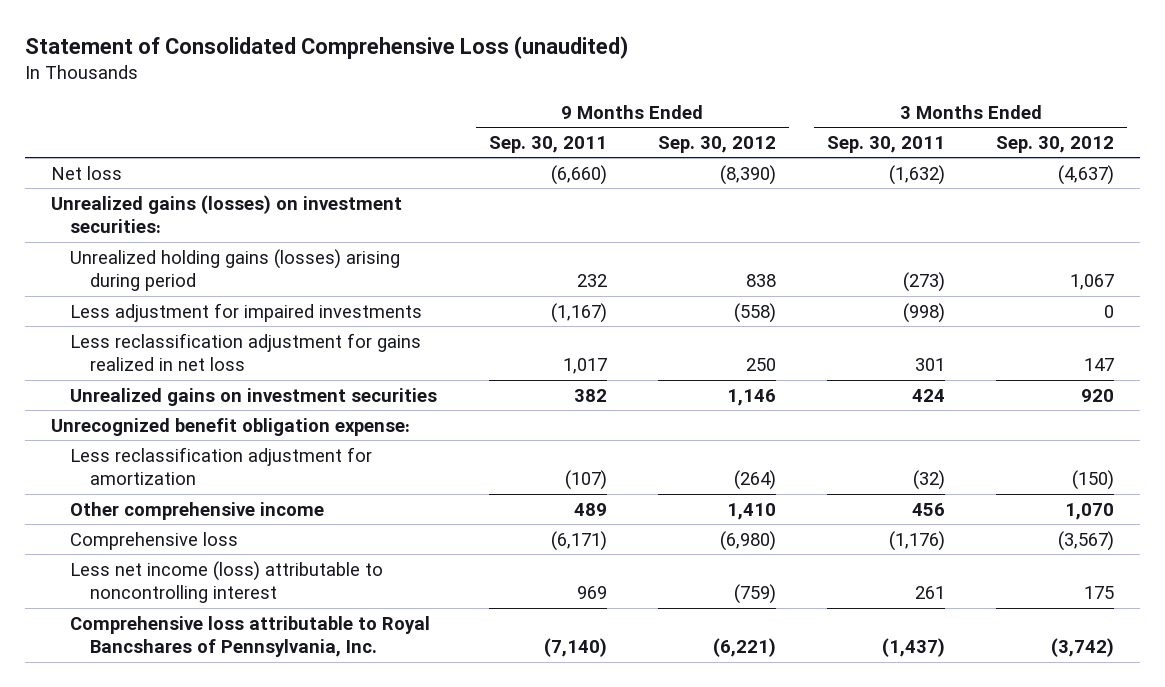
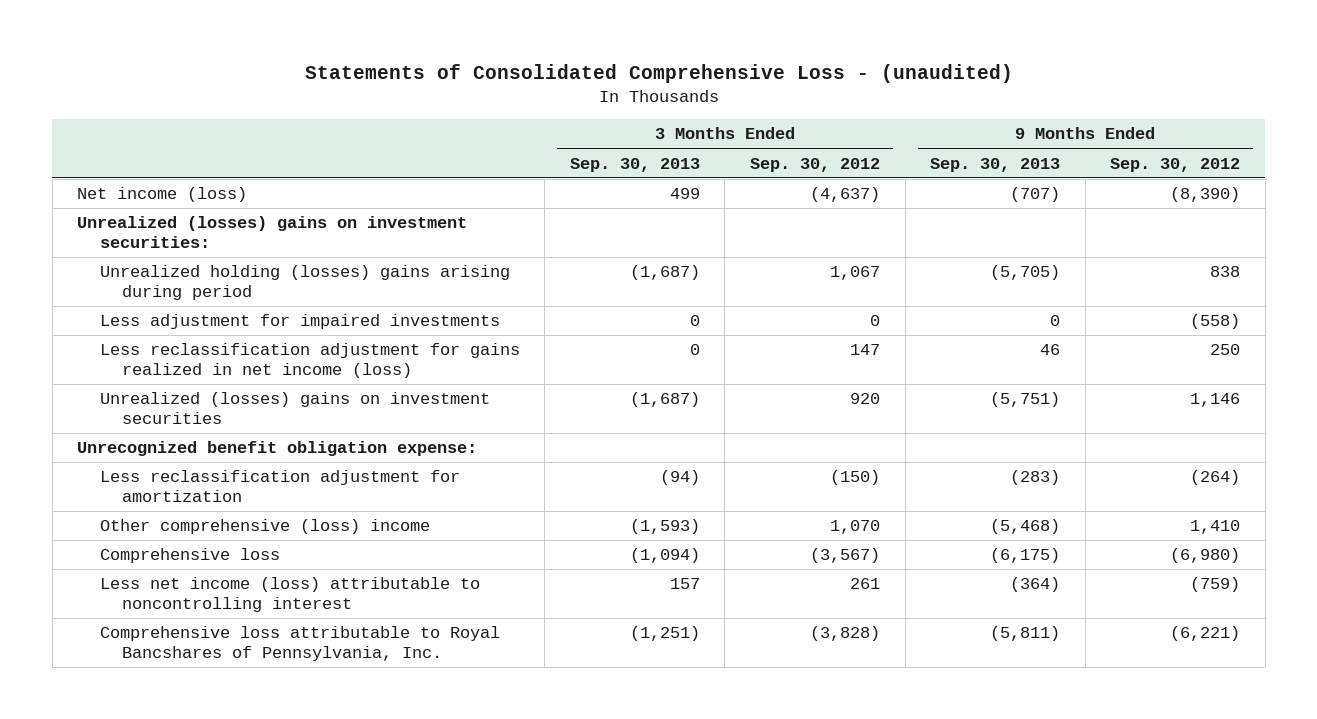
[25,36,629,60] Statement of Consolidated Comprehensive Loss (unaudited) -> [304,63,1013,83] Statements of Consolidated Comprehensive Loss - (unaudited)
[488,136,607,154] Sep. 30, 2011 -> none
[826,136,945,154] Sep. 30, 2011 -> none
none -> [569,157,700,172] Sep. 30, 2013
none -> [930,157,1061,172] Sep. 30, 2013
[50,165,122,180] Net loss -> [77,187,248,203] Net income (loss)
[50,194,402,234] Unrealized gains (losses) on investment securities: -> [77,216,468,249] Unrealized (losses) gains on investment securities:
[70,248,401,292] Unrealized holding gains (losses) arising during period -> [99,265,510,301] Unrealized holding (losses) gains arising during period
[70,332,422,372] Less reclassification adjustment for gains realized in net loss -> [99,343,520,379] Less reclassification adjustment for gains realized in net income (loss)
[70,387,438,406] Unrealized gains on investment securities -> [99,392,490,425] Unrealized (losses) gains on investment securities
[70,501,325,520] Other comprehensive income -> [99,519,430,535] Other comprehensive (loss) income
[1084,586,1115,600] 175 -> [850,578,881,590] 261
[1051,638,1115,658] (3,742) -> [810,626,881,642] (3,828)

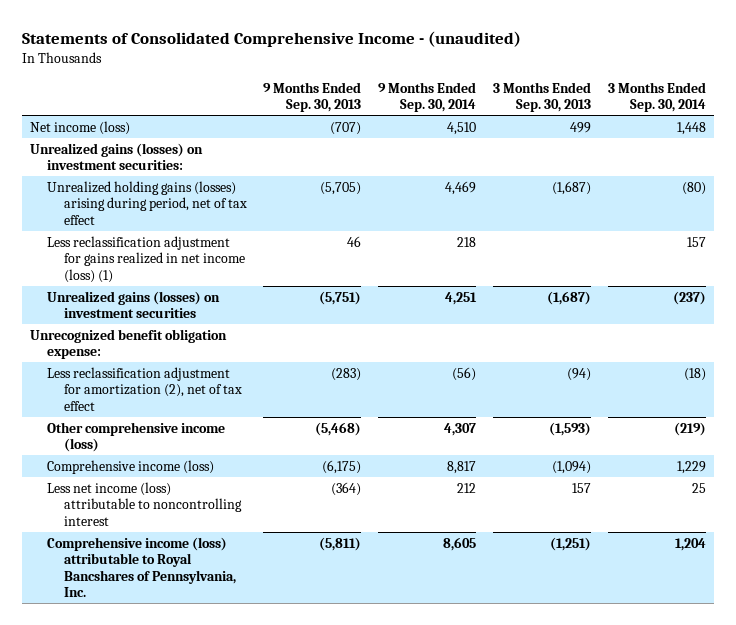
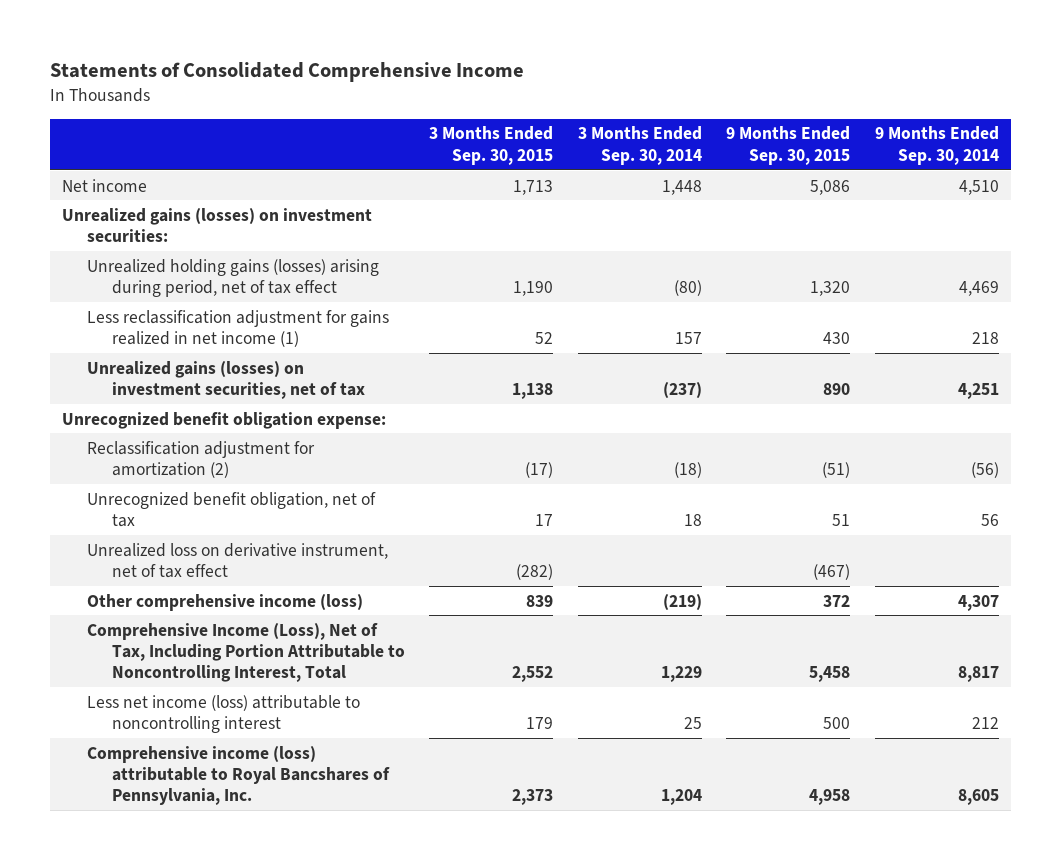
[21,30,521,47] Statements of Consolidated Comprehensive Income - (unaudited) -> [49,62,524,83] Statements of Consolidated Comprehensive Income
[263,81,362,113] 9 Months Ended Sep. 30, 2013 -> none
[492,81,591,113] 3 Months Ended Sep. 30, 2013 -> none
none -> [429,126,554,165] 3 Months Ended Sep. 30, 2015
none -> [726,126,851,165] 9 Months Ended Sep. 30, 2015
[29,120,130,135] Net income (loss) -> [62,178,148,192] Net income
[46,235,245,283] Less reclassification adjustment for gains realized in net income (loss) (1) -> [86,309,389,347] Less reclassification adjustment for gains realized in net income (1)
[46,290,220,319] Unrealized gains (losses) on investment securities -> [86,360,365,399] Unrealized gains (losses) on investment securities, net of tax
[46,366,242,411] Less reclassification adjustment for amortization (2), net of tax effect -> [86,440,315,478] Reclassification adjustment for amortization (2)
none -> [86,491,376,527] Unrecognized benefit obligation, net of tax
none -> [86,542,388,578] Unrealized loss on derivative instrument, net of tax effect
[46,459,214,474] Comprehensive income (loss) -> [86,622,405,682] Comprehensive Income (Loss), Net of Tax, Including Portion Attributable to Noncontrolling Interest, Total

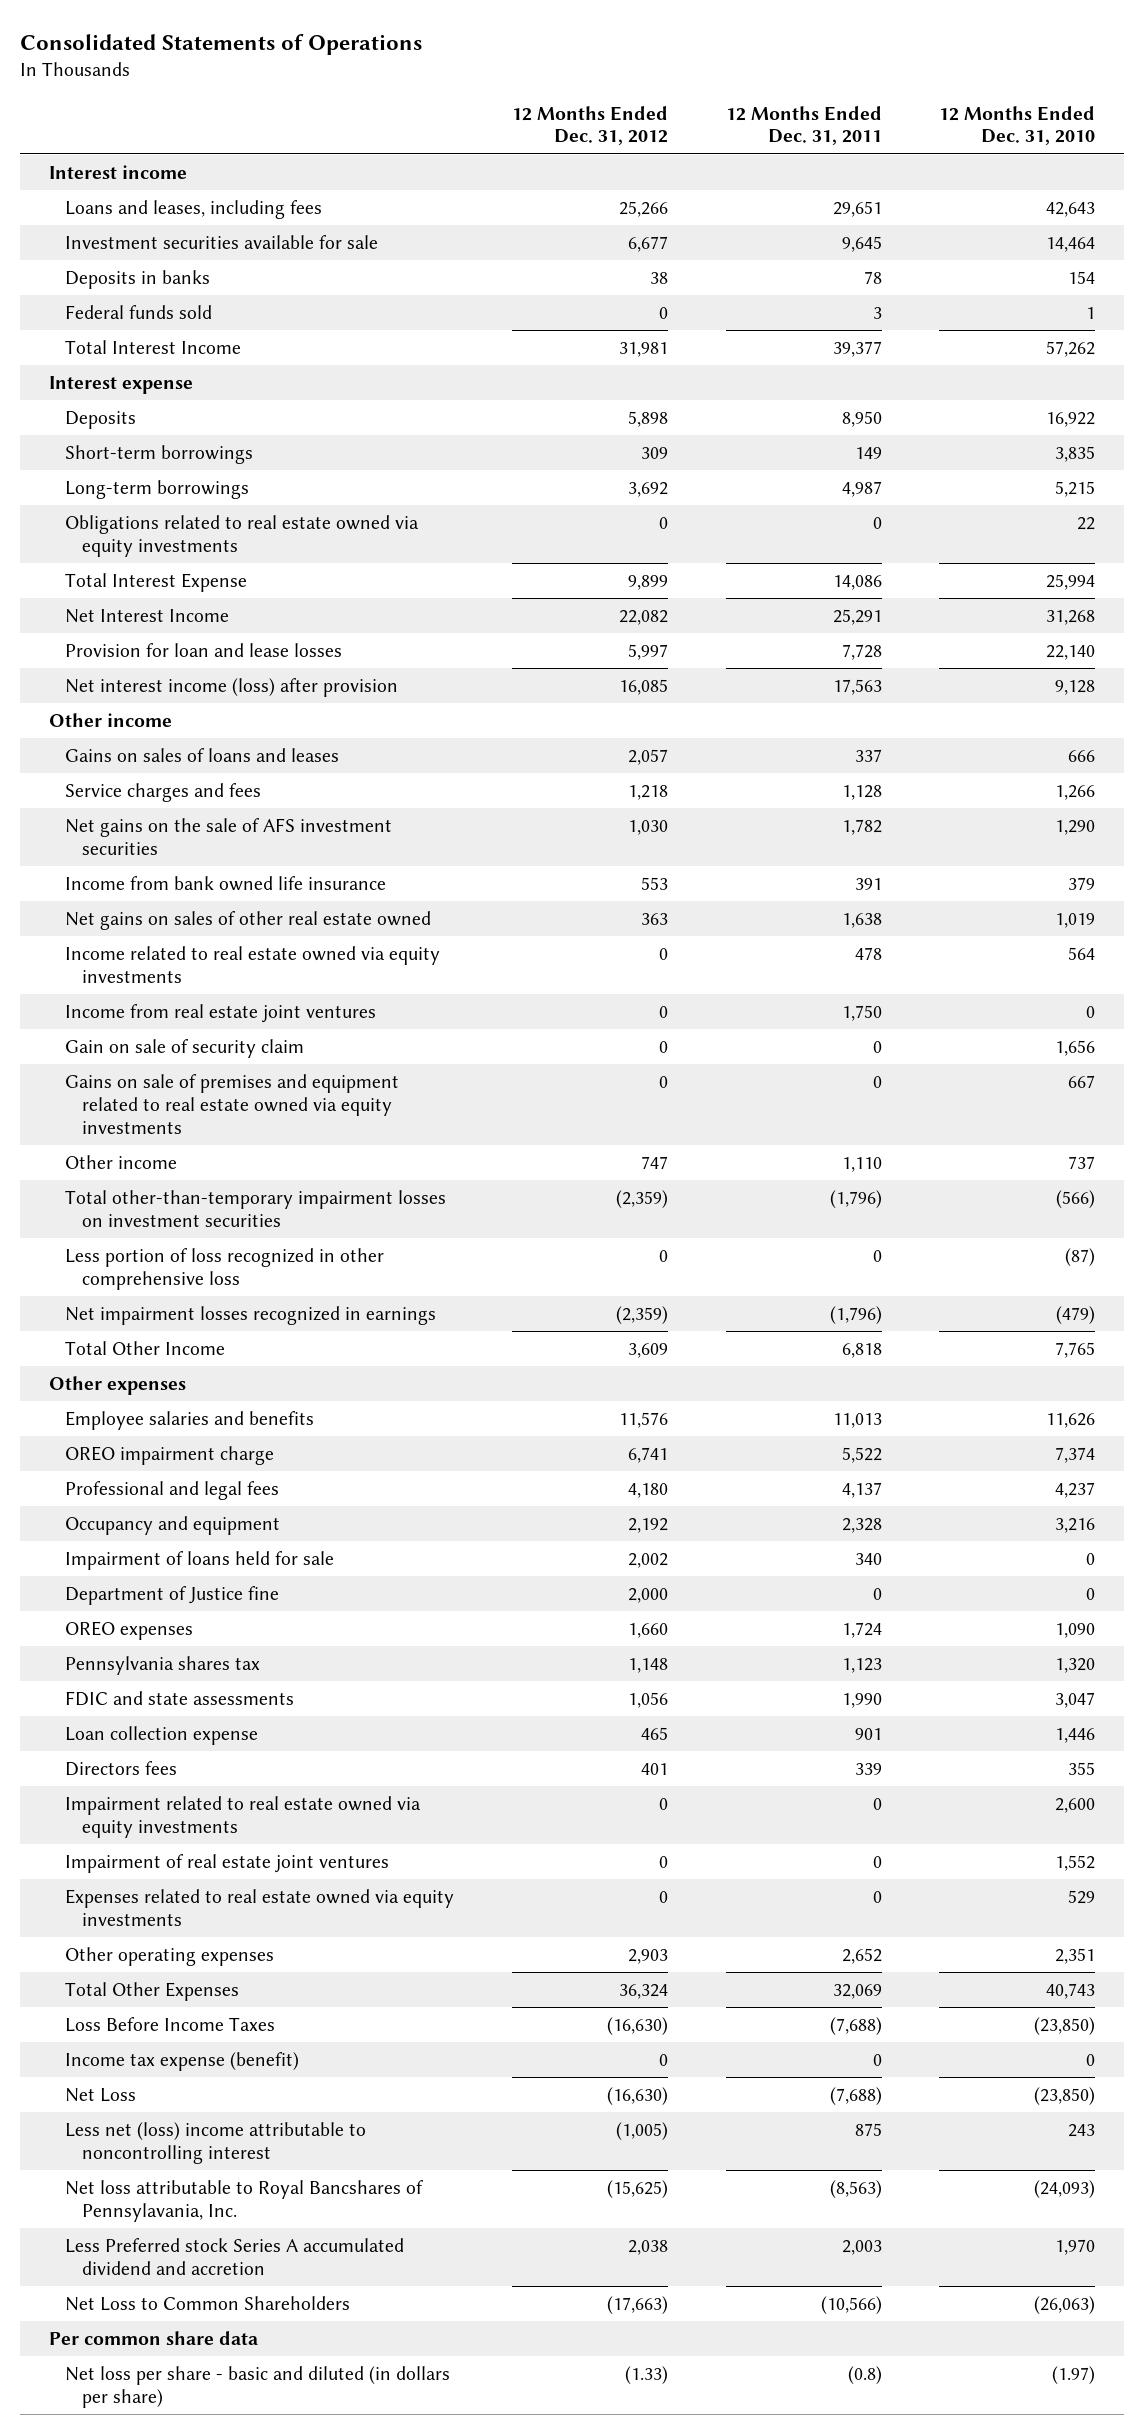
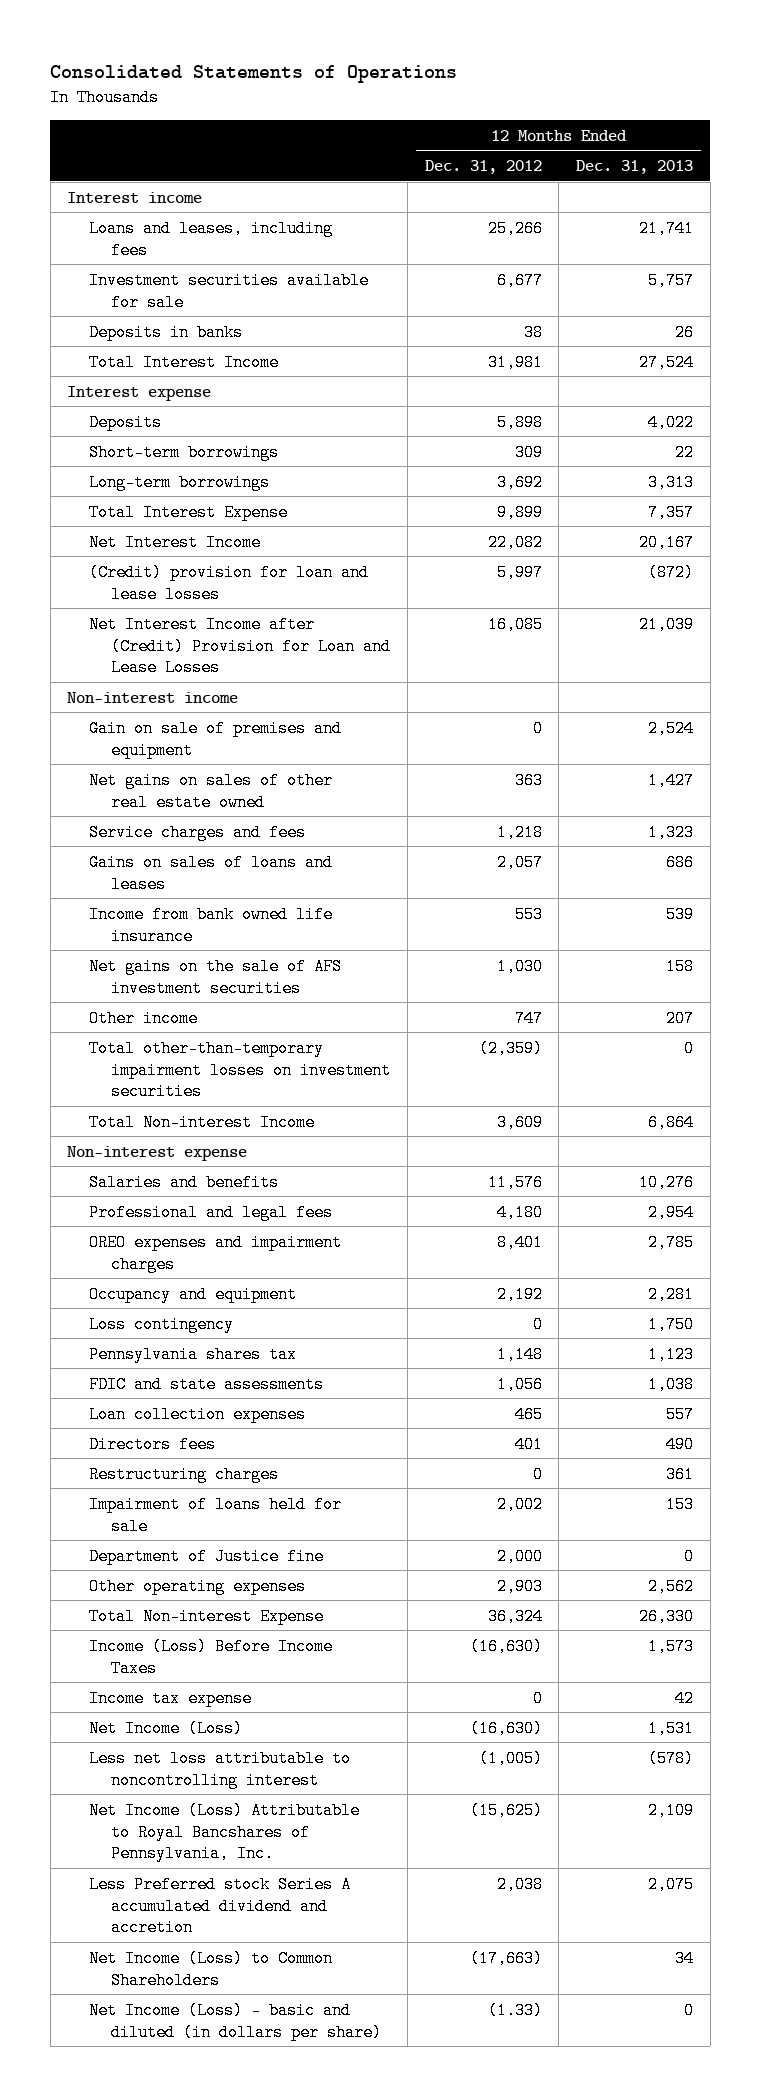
[725,105,882,146] 12 Months Ended Dec. 31, 2011 -> none
[939,105,1096,146] 12 Months Ended Dec. 31, 2010 -> none
none -> [575,160,693,175] Dec. 31, 2013
[65,304,213,319] Federal funds sold -> none
[65,514,420,557] Obligations related to real estate owned via equity investments -> none
[65,642,343,657] Provision for loan and lease losses -> [89,563,370,603] (Credit) provision for loan and lease losses
[65,677,399,697] Net interest income (loss) after provision -> [89,615,392,677] Net Interest Income after (Credit) Provision for Loan and Lease Losses
[48,712,172,727] Other income -> [67,691,239,703] Non-interest income
none -> [89,719,343,759] Gain on sale of premises and equipment
[65,910,432,930] Net gains on sales of other real estate owned -> [89,771,334,811] Net gains on sales of other real estate owned
[65,747,340,762] Gains on sales of loans and leases -> [89,853,334,893] Gains on sales of loans and leases
[65,945,441,983] Income related to real estate owned via equity investments -> none
[65,1003,377,1023] Income from real estate joint ventures -> none
[65,1038,305,1058] Gain on sale of security claim -> none
[65,1073,400,1134] Gains on sale of premises and equipment related to real estate owned via equity investments -> none
[65,817,393,855] Net gains on the sale of AFS investment securities -> [89,957,343,997] Net gains on the sale of AFS investment securities
[65,1247,385,1290] Less portion of loss recognized in other comprehensive loss -> none
[65,1305,437,1325] Net impairment losses recognized in earnings -> none
[65,1445,275,1465] OREO impairment charge -> none
[65,1340,226,1355] Total Other Income -> [89,1113,316,1131] Total Non-interest Income
[48,1375,186,1395] Other expenses -> [67,1145,248,1161] Non-interest expense
[65,1410,315,1430] Employee salaries and benefits -> [89,1173,280,1191] Salaries and benefits
none -> [89,1233,343,1273] OREO expenses and impairment charges
[65,1620,194,1640] OREO expenses -> none
none -> [89,1315,235,1333] Loss contingency
[65,1725,259,1745] Loan collection expense -> [89,1405,307,1423] Loan collection expenses
[65,1795,422,1838] Impairment related to real estate owned via equity investments -> none
[65,1853,390,1873] Impairment of real estate joint ventures -> none
[65,1888,455,1926] Expenses related to real estate owned via equity investments -> none
none -> [89,1465,280,1483] Restructuring charges
[65,1550,335,1570] Impairment of loans held for sale -> [89,1495,343,1535] Impairment of loans held for sale
[65,1585,280,1605] Department of Justice fine -> [89,1547,325,1565] Department of Justice fine
[65,1981,240,2001] Total Other Expenses -> [89,1607,325,1625] Total Non-interest Expense
[65,2016,276,2032] Loss Before Income Taxes -> [89,1637,334,1677] Income (Loss) Before Income Taxes
[65,2051,300,2071] Income tax expense (benefit) -> [89,1689,253,1707] Income tax expense
[65,2087,137,2102] Net Loss -> [89,1719,244,1737] Net Income (Loss)
[65,2121,367,2164] Less net (loss) income attributable to noncontrolling interest -> [89,1749,352,1789] Less net loss attributable to noncontrolling interest
[65,2179,425,2222] Net loss attributable to Royal Bancshares of Pennsylavania, Inc. -> [89,1801,361,1863] Net Income (Loss) Attributable to Royal Bancshares of Pennsylvania, Inc.
[48,2330,258,2345] Per common share data -> none
[65,2295,351,2311] Net Loss to Common Shareholders -> [89,1949,334,1989] Net Income (Loss) to Common Shareholders
[65,2365,451,2408] Net loss per share - basic and diluted (in dollars per share) -> [89,2001,383,2041] Net Income (Loss) - basic and diluted (in dollars per share)

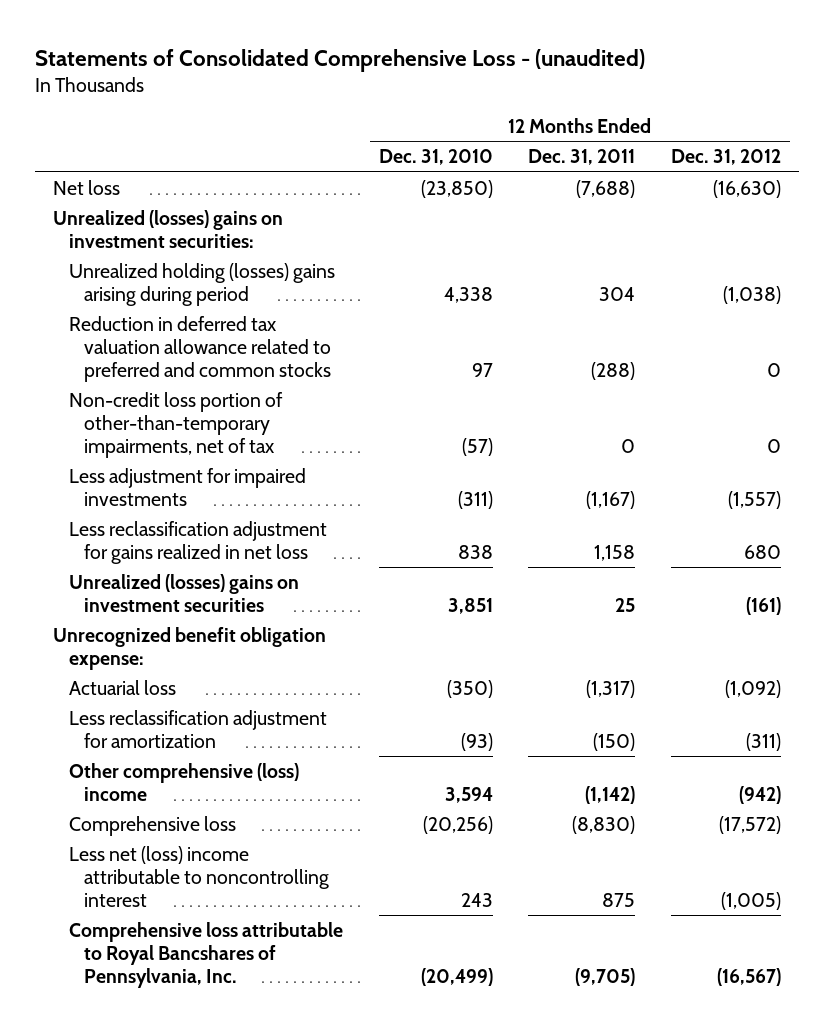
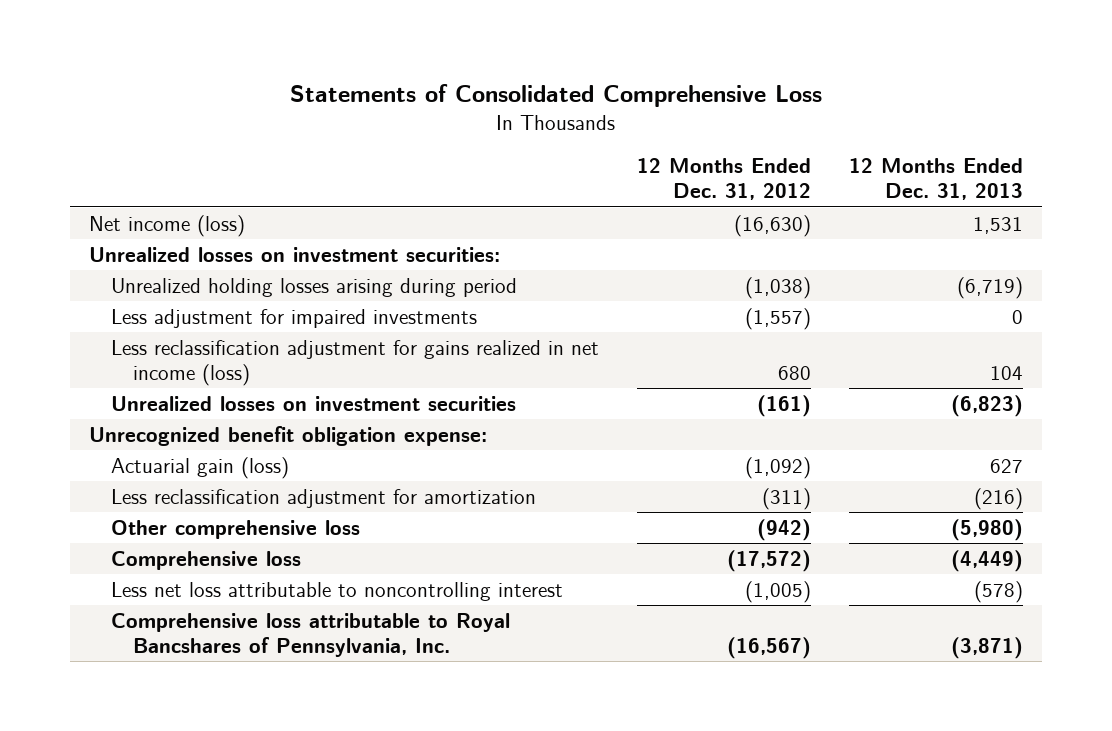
[35,48,646,72] Statements of Consolidated Comprehensive Loss - (unaudited) -> [290,84,823,108] Statements of Consolidated Comprehensive Loss
[378,149,493,166] Dec. 31, 2010 -> none
[528,149,636,166] Dec. 31, 2011 -> none
none -> [849,158,1024,201] 12 Months Ended Dec. 31, 2013
[68,315,332,382] Reduction in deferred tax valuation allowance related to preferred and common stocks -> none
[68,391,283,458] Non-credit loss portion of other-than-temporary impairments, net of tax -> none
[53,179,121,195] Net loss -> [89,214,246,237] Net income (loss)
[53,209,284,248] Unrealized (losses) gains on investment securities: -> [89,246,501,262] Unrealized losses on investment securities:
[68,262,335,306] Unrealized holding (losses) gains arising during period -> [111,277,518,297] Unrealized holding losses arising during period
[68,520,327,564] Less reclassification adjustment for gains realized in net loss -> [111,339,600,386] Less reclassification adjustment for gains realized in net income (loss)
[68,573,299,612] Unrealized (losses) gains on investment securities -> [111,395,517,411] Unrealized losses on investment securities
[68,679,176,695] Actuarial loss -> [111,456,290,479] Actuarial gain (loss)
[68,762,299,801] Other comprehensive (loss) income -> [111,519,361,539] Other comprehensive loss
[68,845,330,907] Less net (loss) income attributable to noncontrolling interest -> [111,581,564,601] Less net loss attributable to noncontrolling interest

